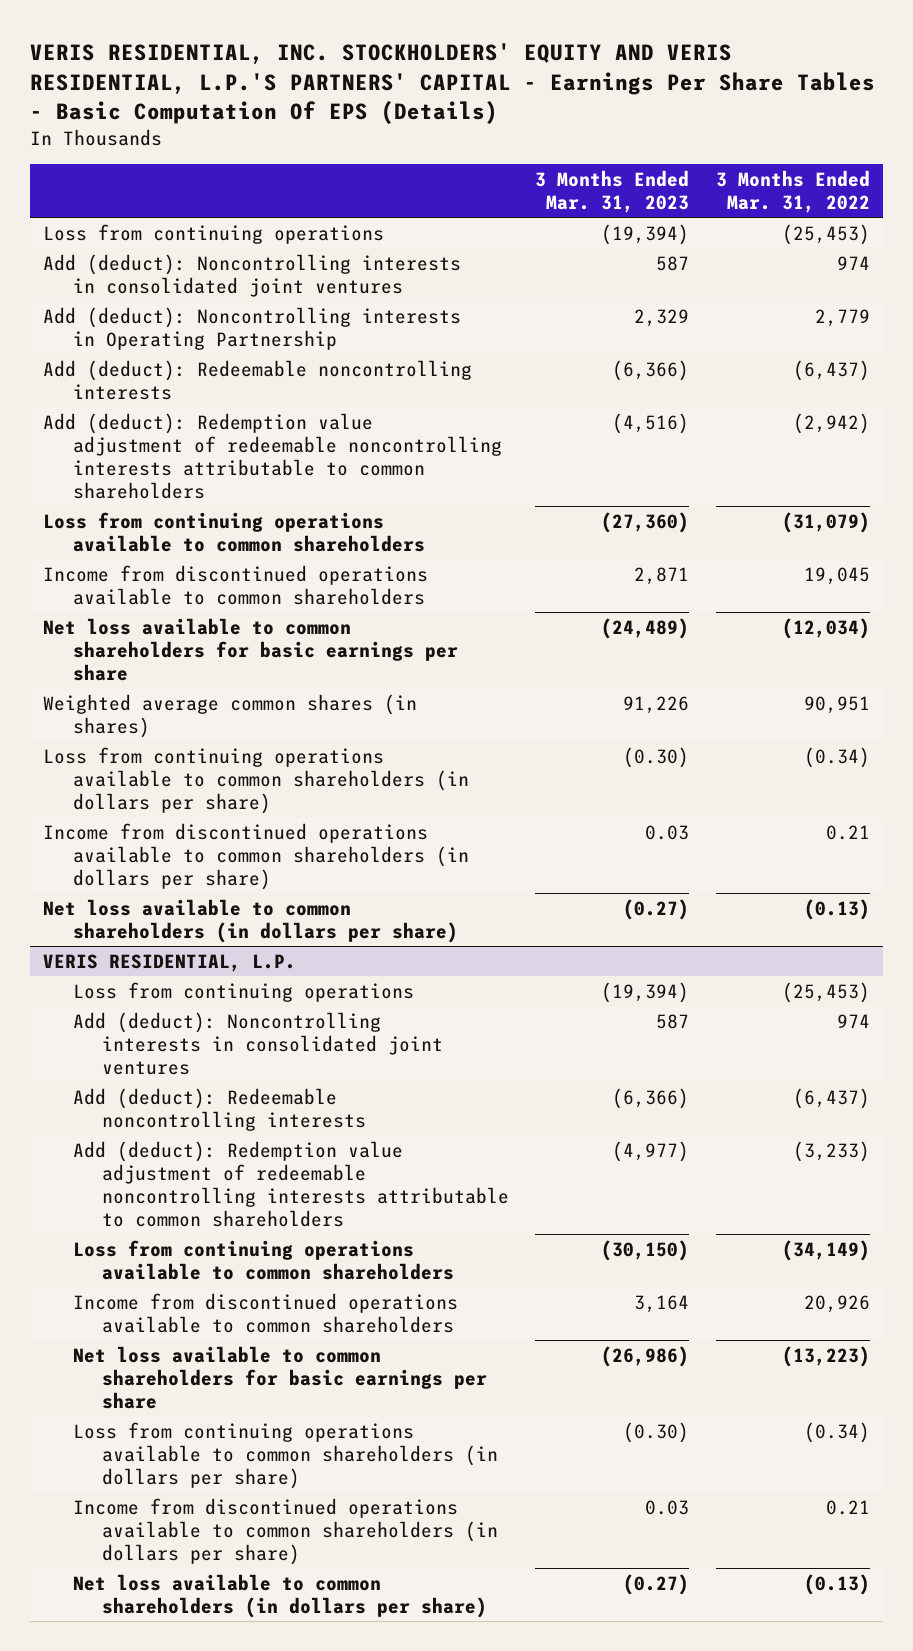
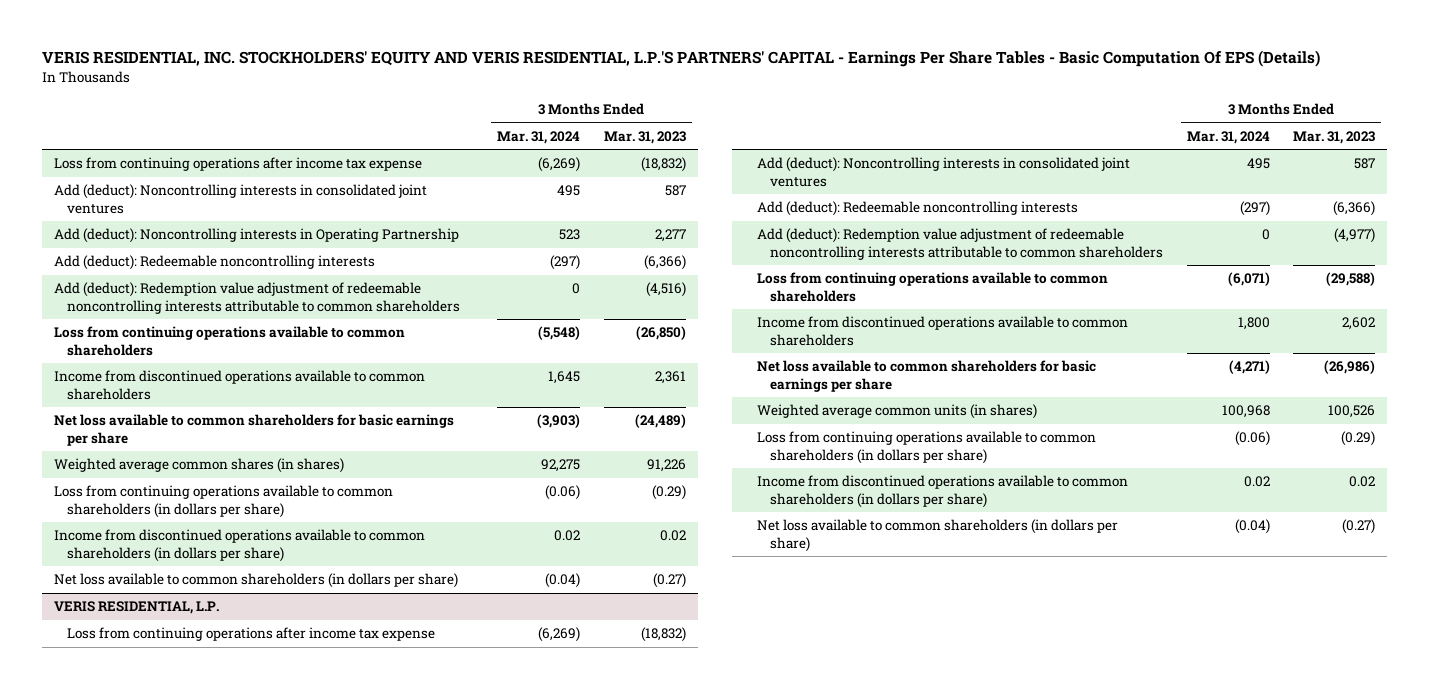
[715,169,870,214] 3 Months Ended Mar. 31, 2022 -> none
none -> [497,130,581,144] Mar. 31, 2024
[43,223,385,244] Loss from continuing operations -> [54,157,423,172] Loss from continuing operations after income tax expense
[601,223,690,245] (19,394) -> [640,157,686,173] (18,832)
[634,308,690,327] 2,329 -> [654,229,686,243] 2,277
[601,511,690,533] (27,360) -> [635,326,686,341] (26,850)
[634,566,690,585] 2,871 -> [654,371,686,385] 2,361
[623,746,690,768] (0.30) -> [651,485,686,501] (0.29)
[645,824,690,840] 0.03 -> [659,530,686,542] 0.02
[72,981,414,1002] Loss from continuing operations -> [67,627,436,642] Loss from continuing operations after income tax expense
[601,981,690,1003] (19,394) -> [640,627,686,643] (18,832)
[601,1239,690,1261] (30,150) -> [1326,272,1376,287] (29,588)
[634,1294,690,1313] 3,164 -> [1342,317,1376,331] 2,602
none -> [756,404,1037,420] Weighted average common units (in shares)
[623,1421,690,1443] (0.30) -> [1341,431,1376,447] (0.29)
[645,1499,690,1515] 0.03 -> [1349,476,1376,488] 0.02

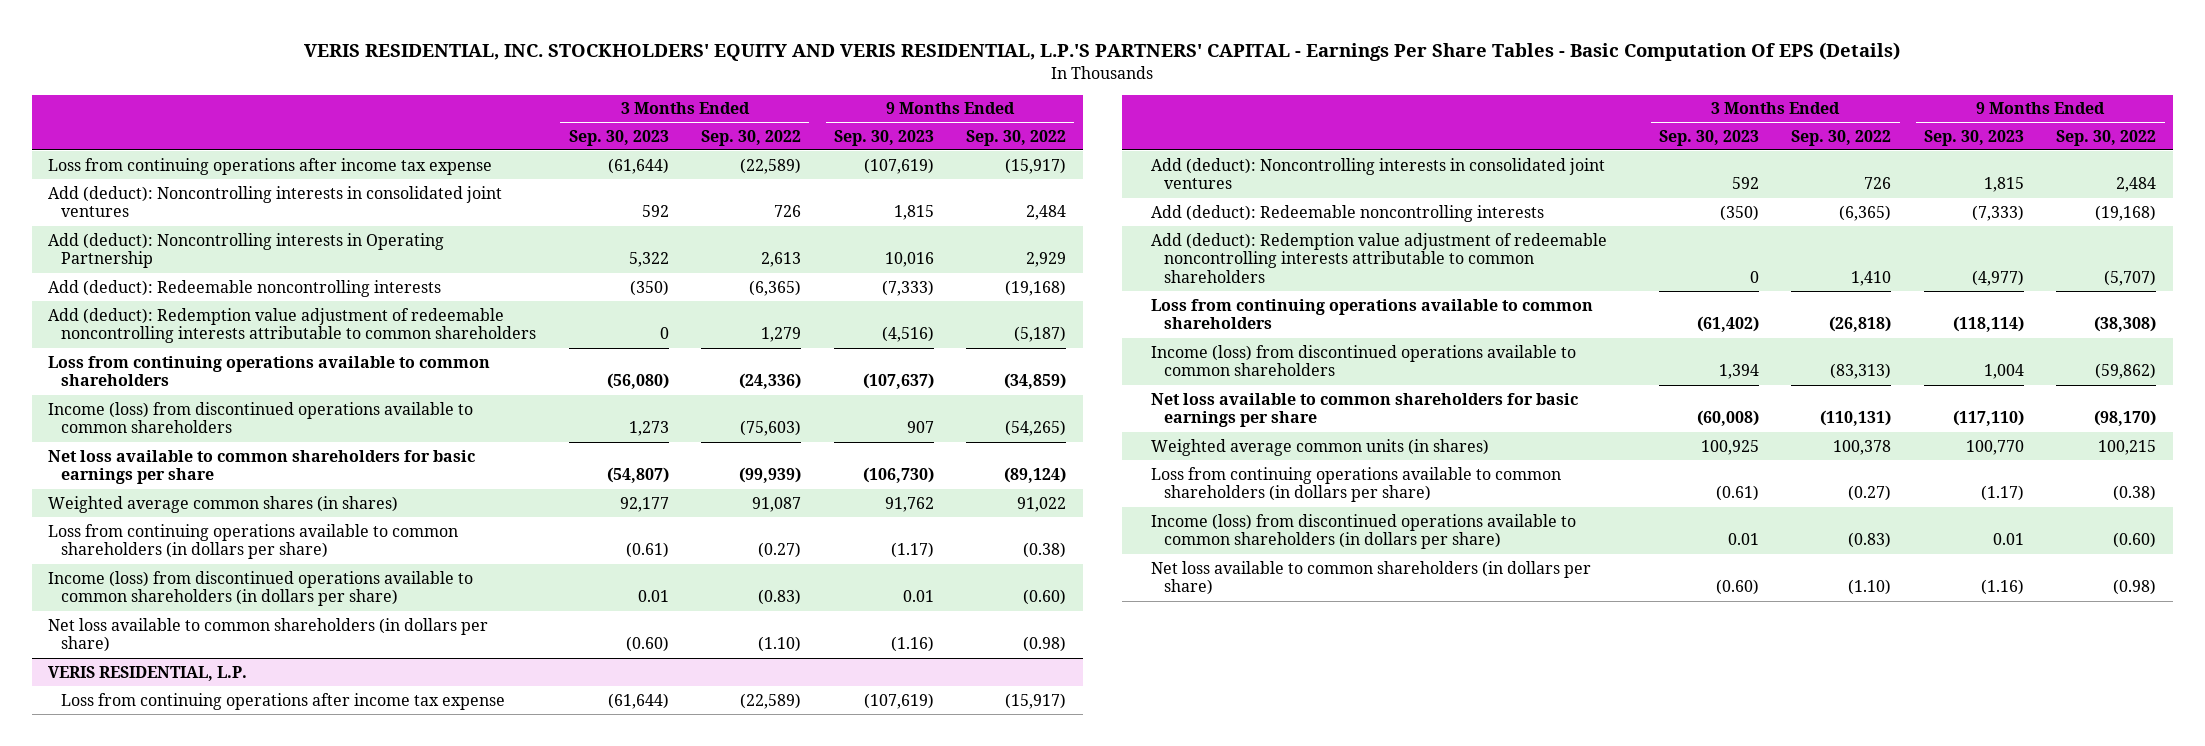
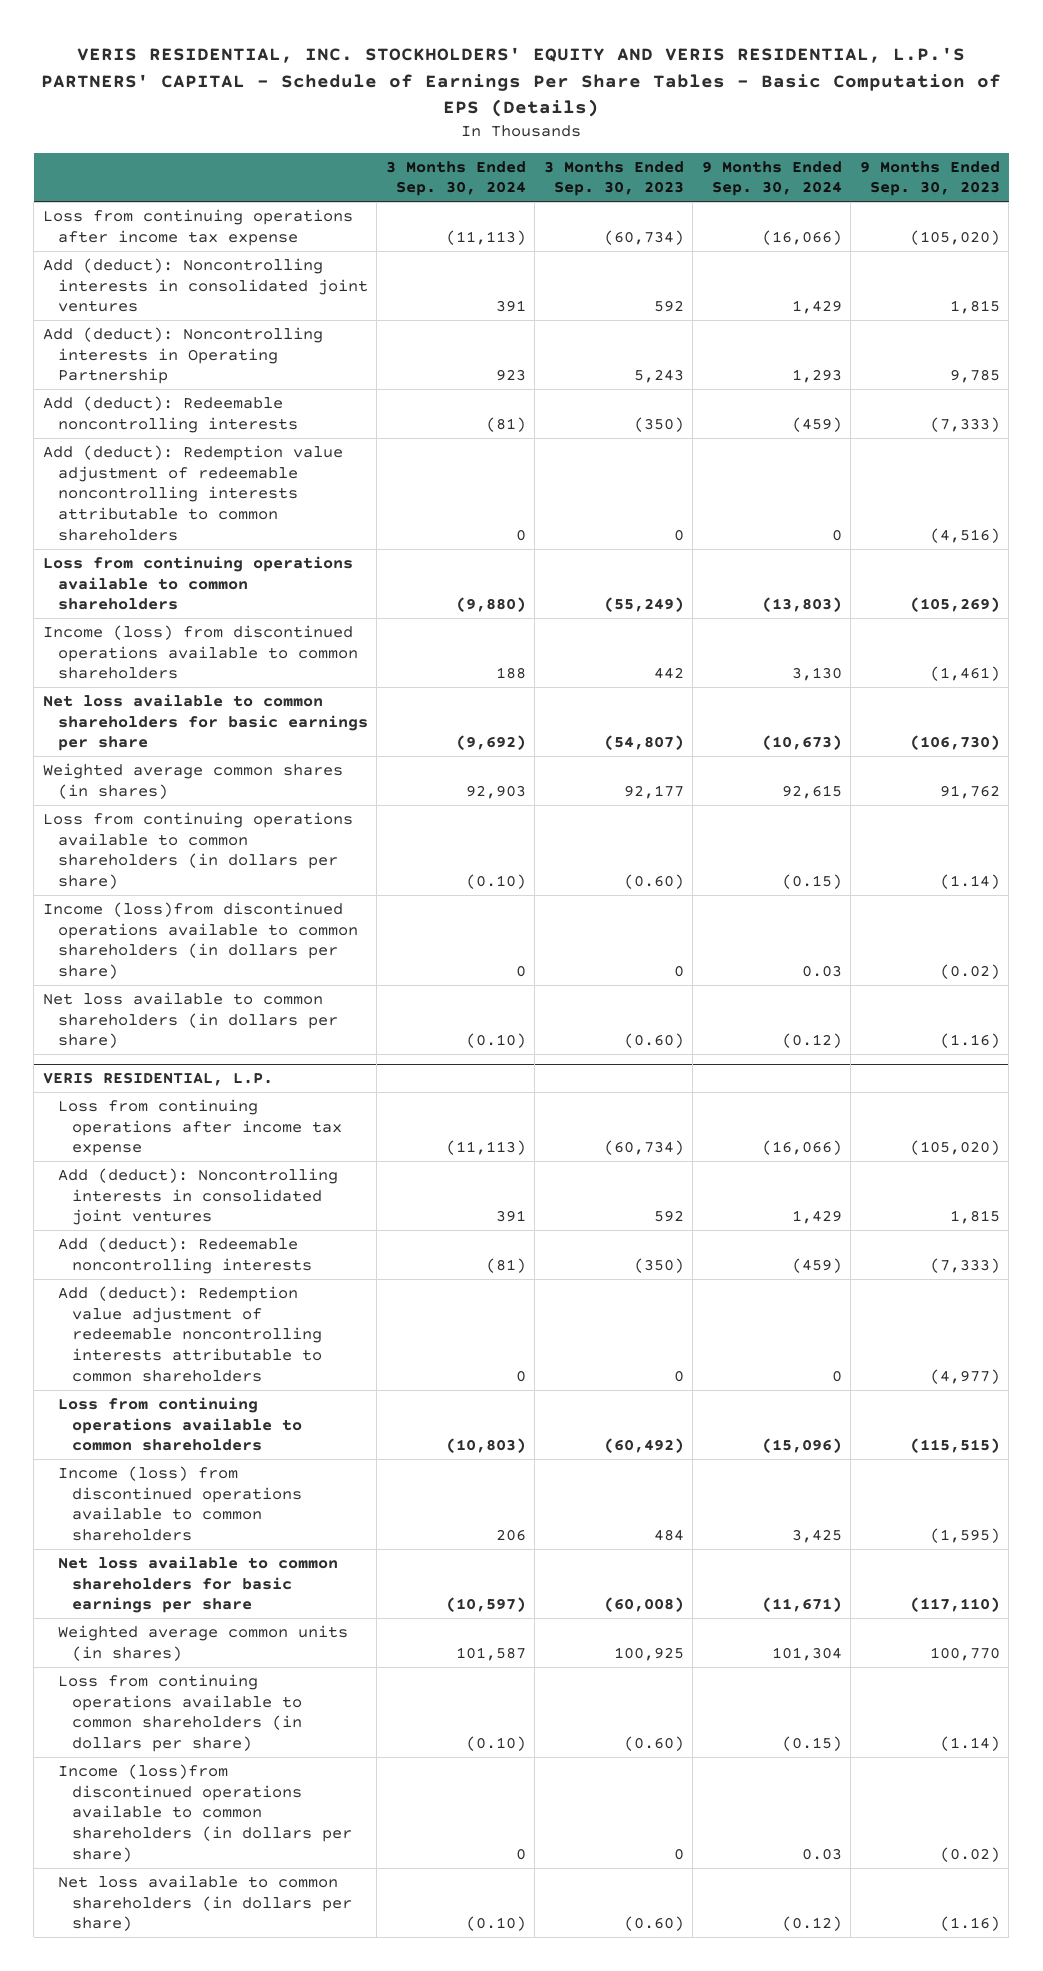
[304,42,1901,62] VERIS RESIDENTIAL, INC. STOCKHOLDERS' EQUITY AND VERIS RESIDENTIAL, L.P.'S PARTNERS' CAPITAL - Earnings Per Share Tables - Basic Computation Of EPS (Details) -> [41,47,1002,117] VERIS RESIDENTIAL, INC. STOCKHOLDERS' EQUITY AND VERIS RESIDENTIAL, L.P.'S PARTNERS' CAPITAL - Schedule of Earnings Per Share Tables - Basic Computation of EPS (Details)
[701,129,802,146] Sep. 30, 2022 -> none
[966,129,1067,146] Sep. 30, 2022 -> none
none -> [385,160,526,197] 3 Months Ended Sep. 30, 2024
none -> [701,160,842,197] 9 Months Ended Sep. 30, 2024
[607,157,669,174] (61,644) -> [603,229,684,245] (60,734)
[863,157,934,174] (107,619) -> [909,229,1000,245] (105,020)
[628,252,669,268] 5,322 -> [633,369,684,384] 5,243
[884,252,934,268] 10,016 -> [949,369,1000,384] 9,785
[606,373,669,390] (56,080) -> [603,597,684,613] (55,249)
[862,373,934,390] (107,637) -> [909,597,1000,613] (105,269)
[628,421,669,437] 1,273 -> [653,667,684,680] 442
[906,421,934,434] 907 -> [929,666,1000,682] (1,461)
[625,542,669,559] (0.61) -> [623,873,684,889] (0.60)
[890,542,934,559] (1.17) -> [939,873,1000,889] (1.14)
[48,570,474,607] Income (loss) from discontinued operations available to common shareholders (in dollars per share) -> [42,901,358,979] Income (loss)from discontinued operations available to common shareholders (in dollars per share)
[637,590,669,603] 0.01 -> [673,964,684,977] 0
[902,590,934,603] 0.01 -> [939,963,1000,979] (0.02)
[607,692,669,709] (61,644) -> [603,1140,684,1156] (60,734)
[863,692,934,709] (107,619) -> [909,1140,1000,1156] (105,020)
[1696,316,1759,333] (61,402) -> [603,1438,684,1454] (60,492)
[1952,316,2024,333] (118,114) -> [909,1438,1000,1454] (115,515)
[1718,364,1759,380] 1,394 -> [653,1528,684,1541] 484
[1983,364,2024,380] 1,004 -> [929,1527,1000,1543] (1,595)
[1715,485,1759,502] (0.61) -> [623,1735,684,1751] (0.60)
[1980,485,2024,502] (1.17) -> [939,1735,1000,1751] (1.14)
[1151,513,1577,550] Income (loss) from discontinued operations available to common shareholders (in dollars per share) -> [57,1763,353,1862] Income (loss)from discontinued operations available to common shareholders (in dollars per share)
[1727,533,1759,546] 0.01 -> [673,1847,684,1860] 0
[1992,533,2024,546] 0.01 -> [939,1846,1000,1862] (0.02)

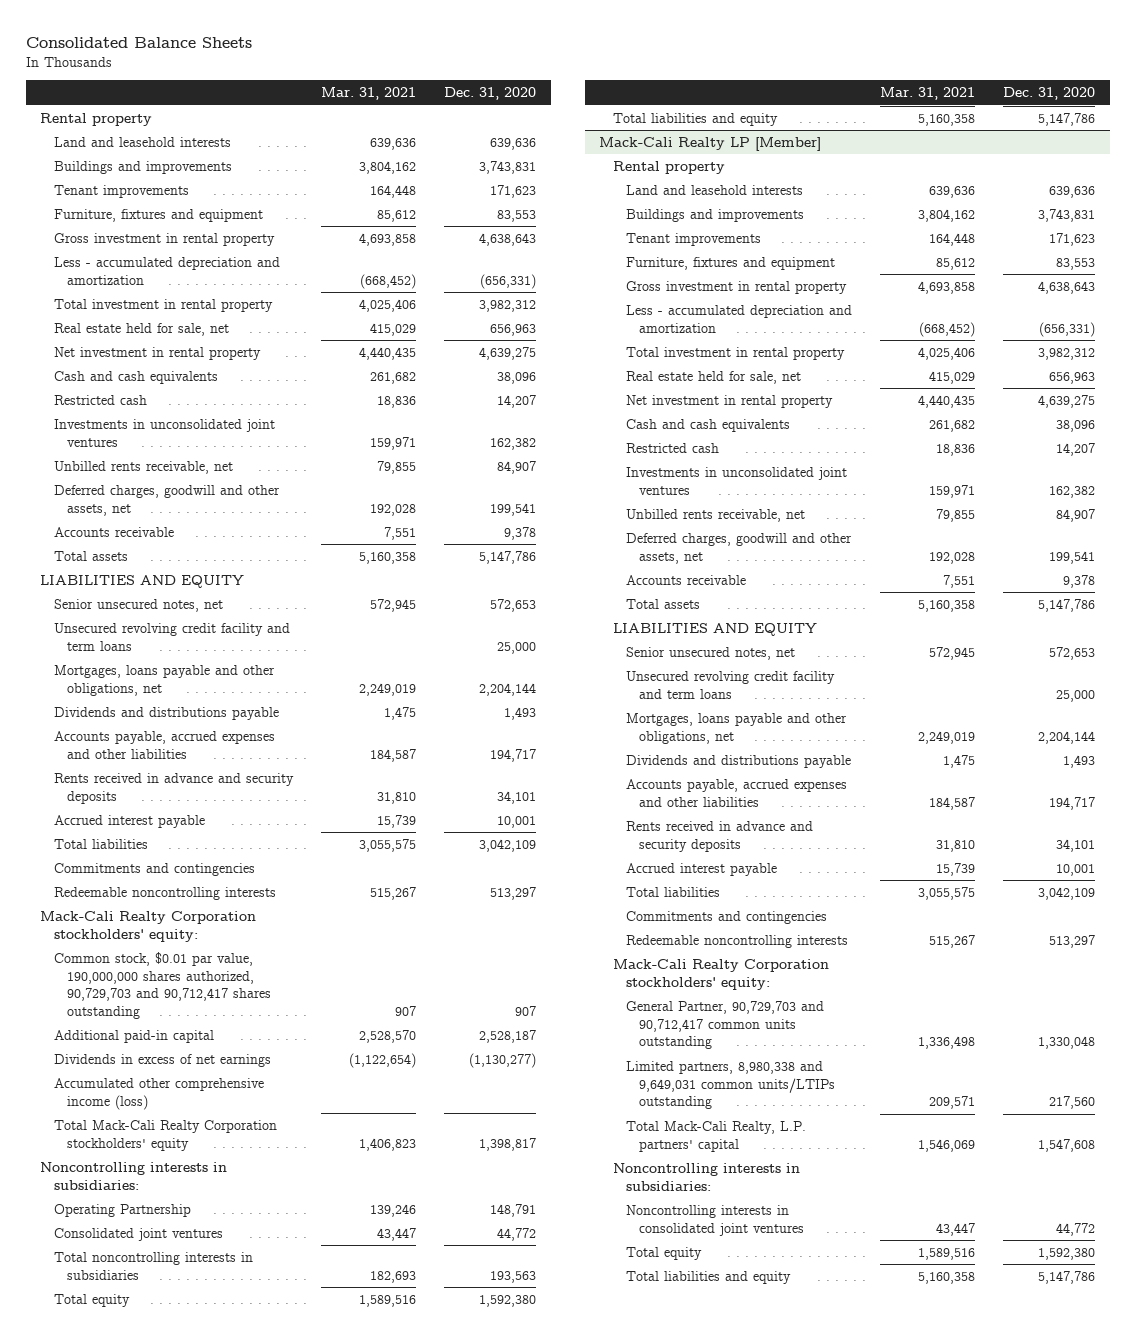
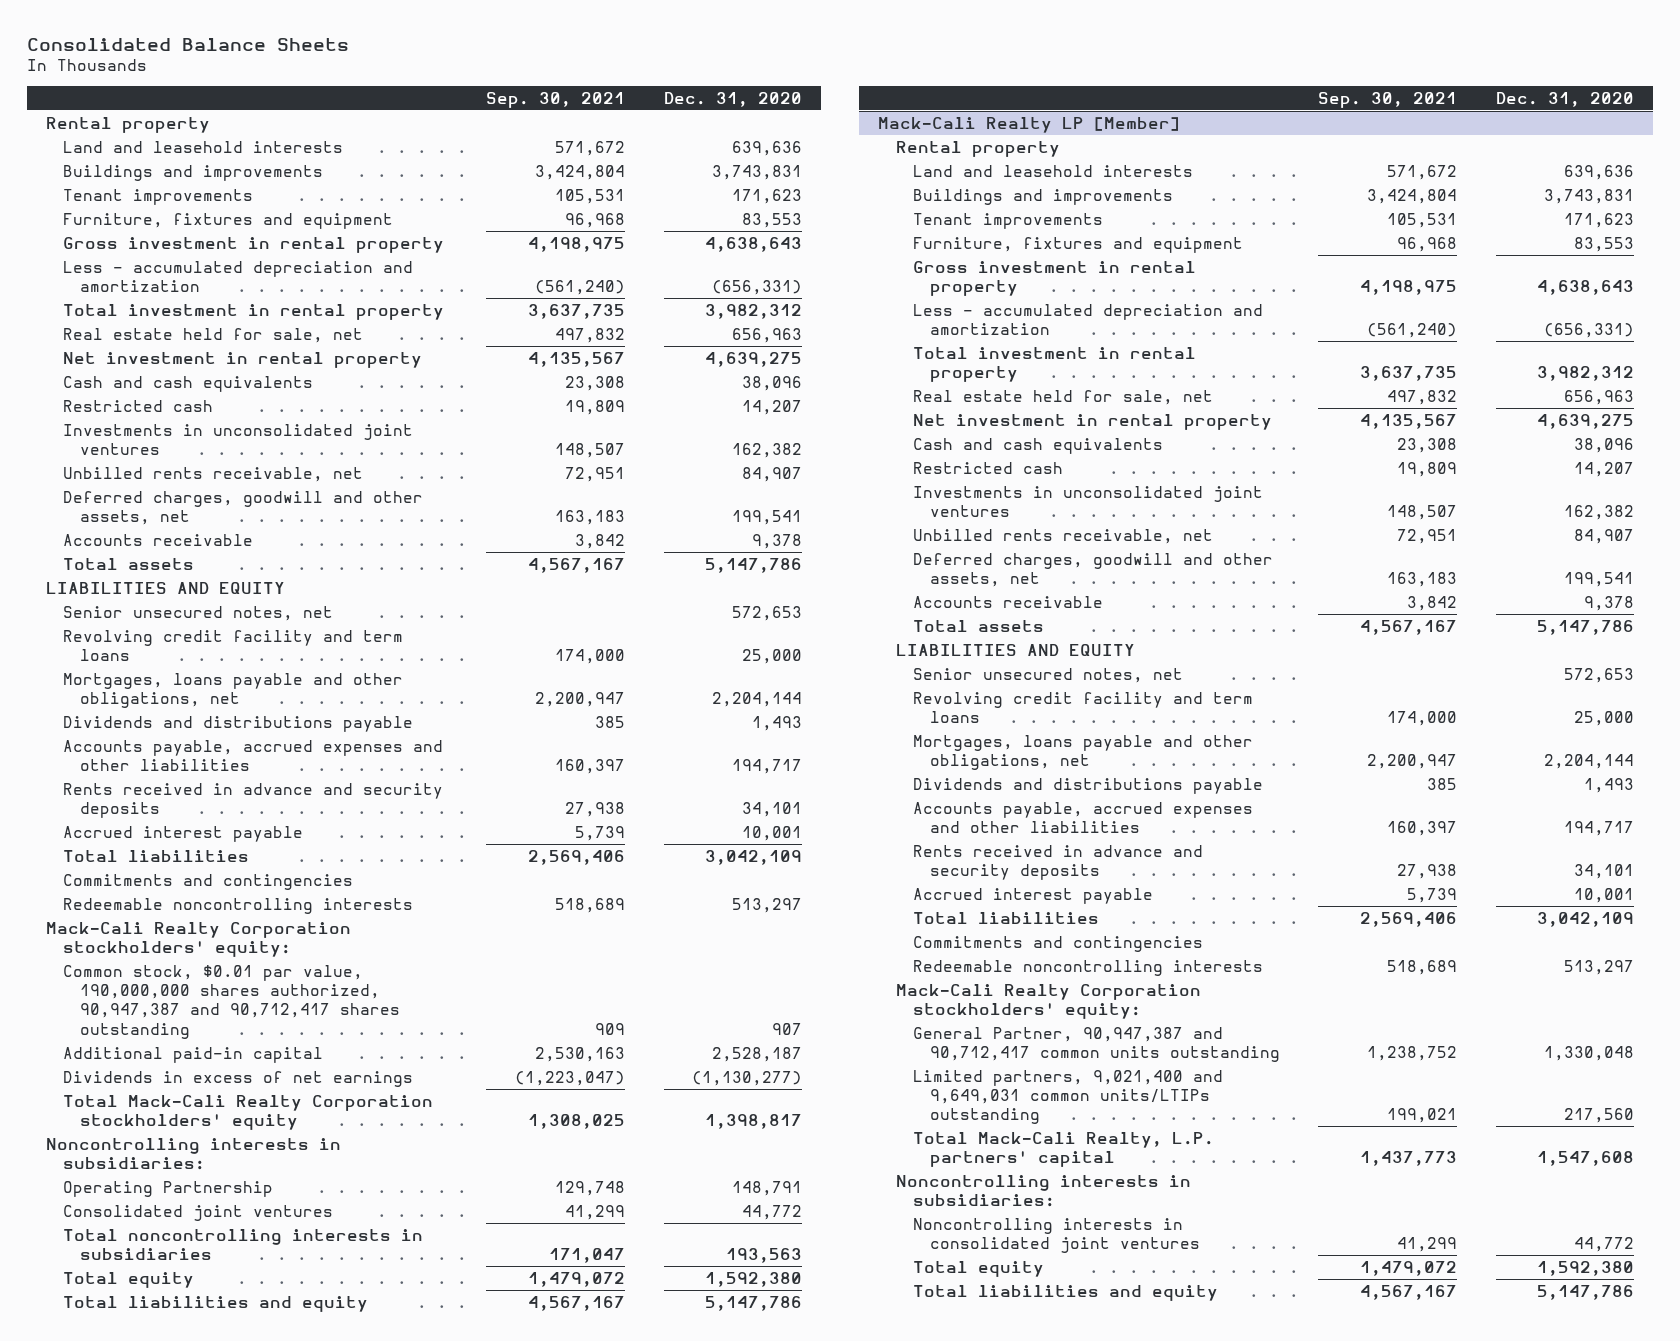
[321,87,417,101] Mar. 31, 2021 -> none
none -> [486,91,626,108] Sep. 30, 2021
[53,623,290,651] Unsecured revolving credit facility and term loans -> [63,629,404,662] Revolving credit facility and term loans
[53,952,271,1019] Common stock, $0.01 par value, 190,000,000 shares authorized, 90,729,703 and 90,712,417 shares outstanding -> [63,964,401,1039] Common stock, $0.01 par value, 190,000,000 shares authorized, 90,947,387 and 90,712,417 shares outstanding
[53,1078,264,1110] Accumulated other comprehensive income (loss) -> none
[625,671,835,699] Unsecured revolving credit facility and term loans -> [912,691,1253,724] Revolving credit facility and term loans
[625,1001,824,1050] General Partner, 90,729,703 and 90,712,417 common units outstanding -> [912,1026,1280,1063] General Partner, 90,947,387 and 90,712,417 common units outstanding
[625,1061,836,1110] Limited partners, 8,980,338 and 9,649,031 common units/LTIPs outstanding -> [912,1069,1223,1125] Limited partners, 9,021,400 and 9,649,031 common units/LTIPs outstanding

